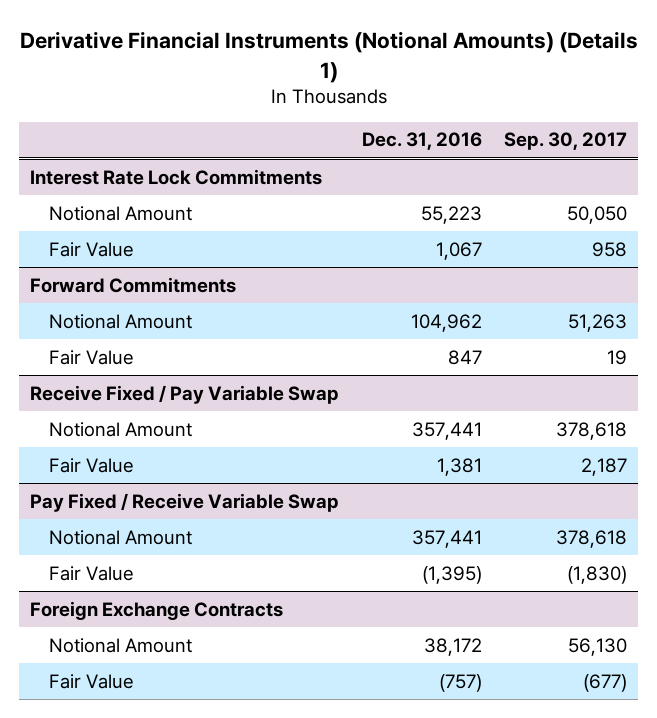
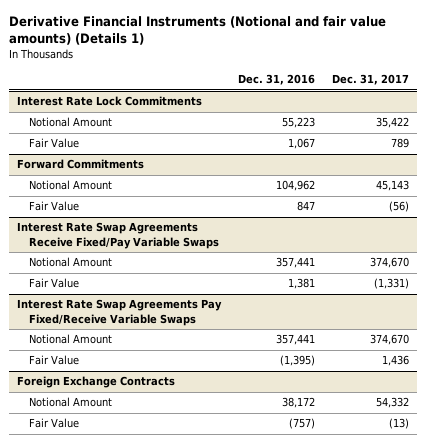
[19,31,638,83] Derivative Financial Instruments (Notional Amounts) (Details 1) -> [8,16,386,46] Derivative Financial Instruments (Notional and fair value amounts) (Details 1)
[503,132,627,151] Sep. 30, 2017 -> none
none -> [332,74,410,86] Dec. 31, 2017
[30,384,340,404] Receive Fixed / Pay Variable Swap -> [17,222,220,249] Interest Rate Swap Agreements Receive Fixed/Pay Variable Swaps
[30,492,340,512] Pay Fixed / Receive Variable Swap -> [17,299,223,326] Interest Rate Swap Agreements Pay Fixed/Receive Variable Swaps

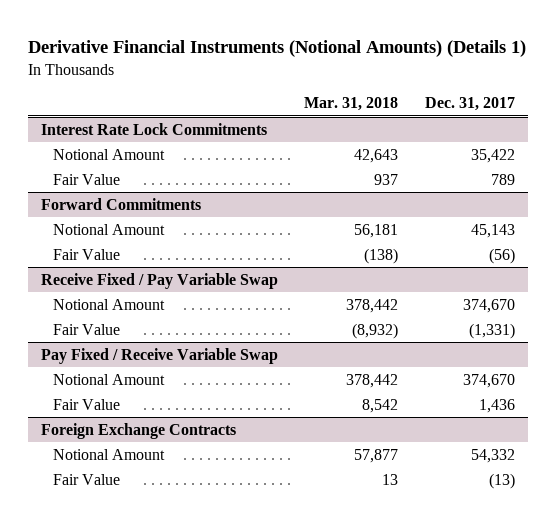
[8,16,386,46] Derivative Financial Instruments (Notional and fair value amounts) (Details 1) -> [28,40,527,58] Derivative Financial Instruments (Notional Amounts) (Details 1)
[238,74,316,86] Dec. 31, 2016 -> none
none -> [304,97,399,112] Mar. 31, 2018
[17,222,220,249] Interest Rate Swap Agreements Receive Fixed/Pay Variable Swaps -> [41,272,279,289] Receive Fixed / Pay Variable Swap
[17,299,223,326] Interest Rate Swap Agreements Pay Fixed/Receive Variable Swaps -> [41,347,279,364] Pay Fixed / Receive Variable Swap

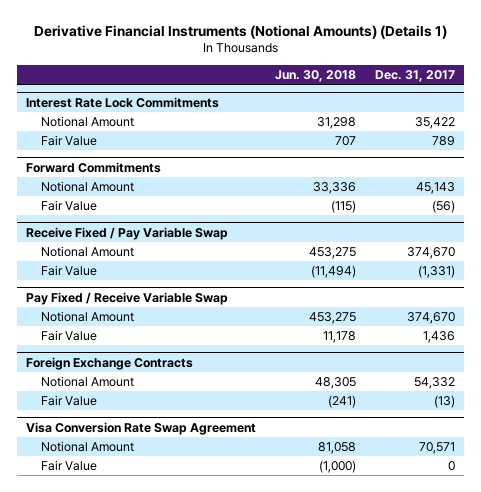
[304,97,399,112] Mar. 31, 2018 -> none
none -> [275,69,357,82] Jun. 30, 2018
none -> [26,421,257,435] Visa Conversion Rate Swap Agreement
none -> [41,441,135,453] Notional Amount
none -> [41,460,98,472] Fair Value

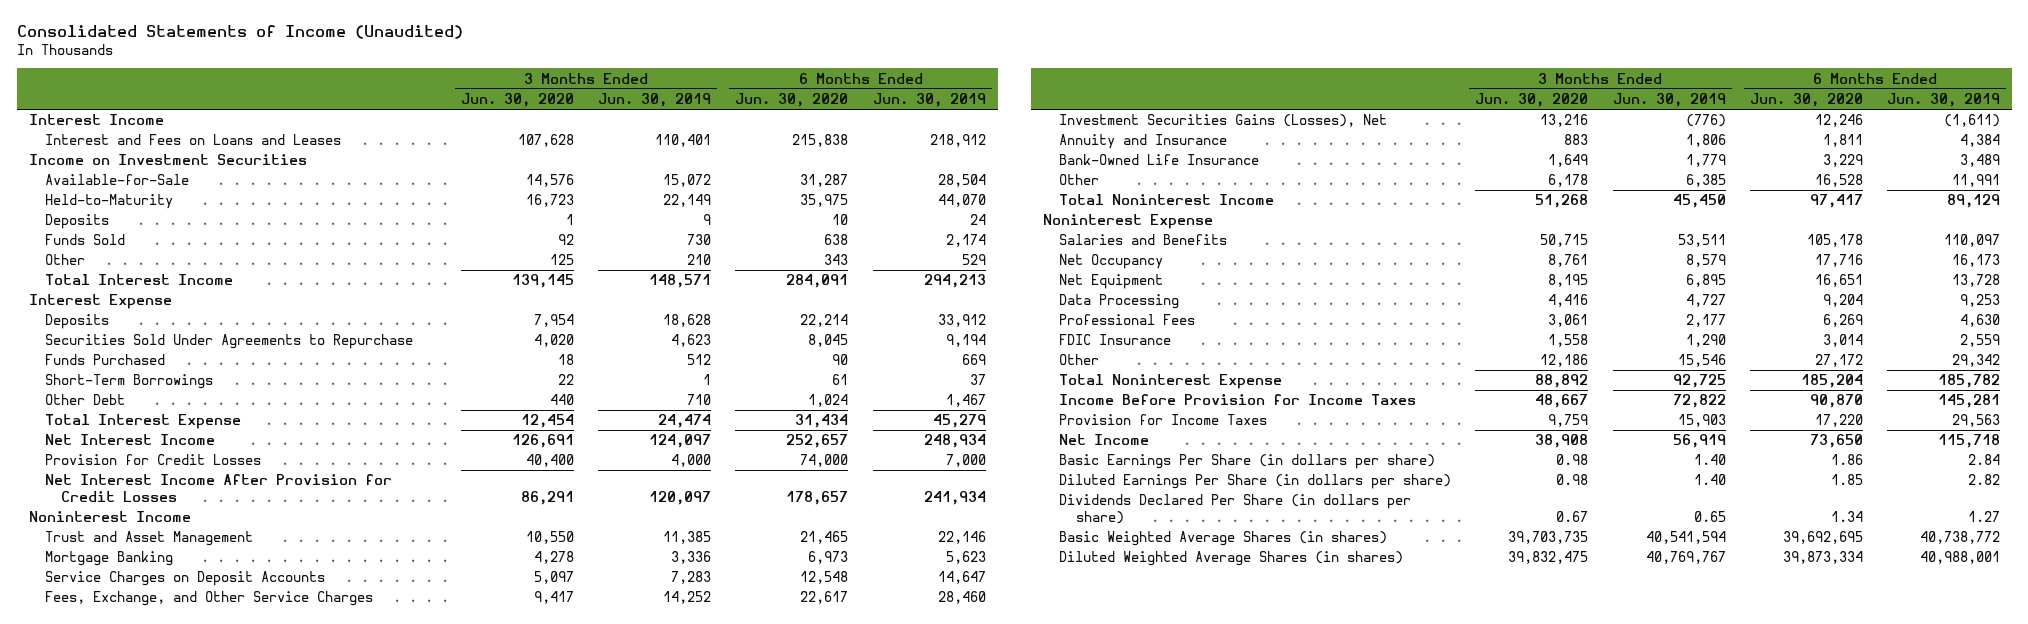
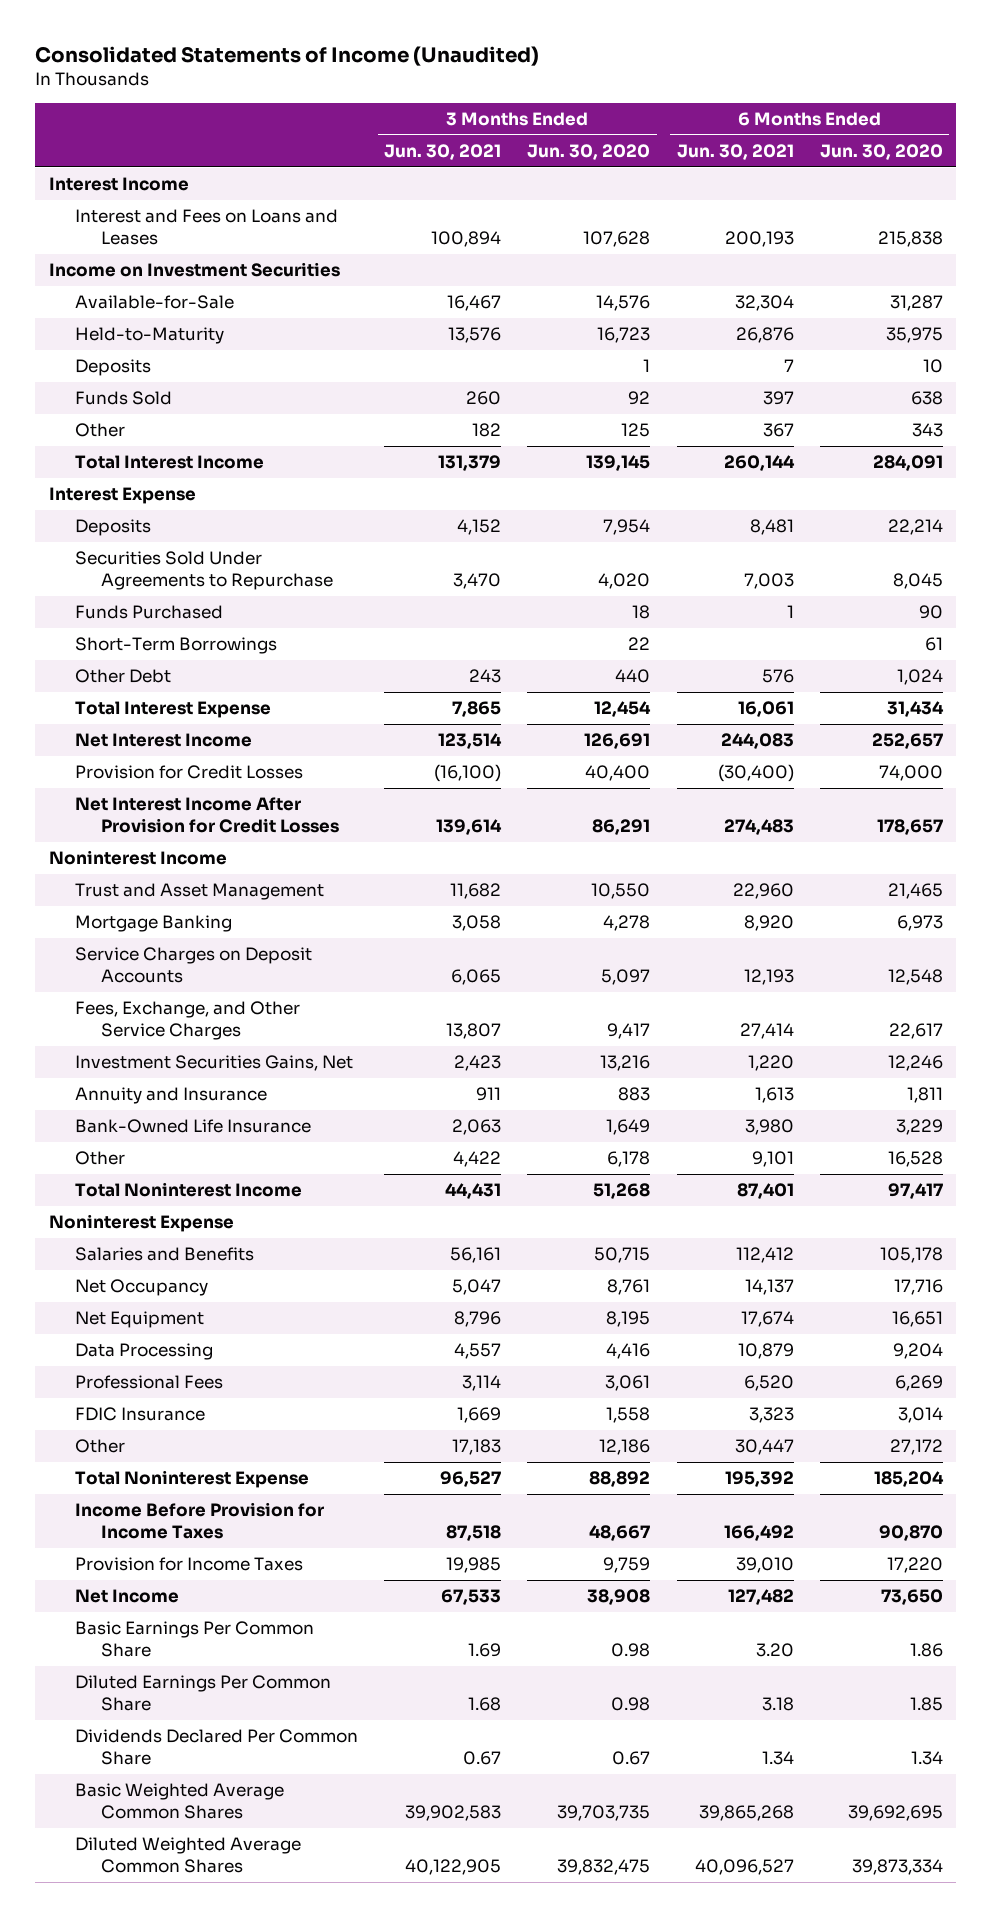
[598,93,712,108] Jun. 30, 2019 -> none
[872,93,986,108] Jun. 30, 2019 -> none
none -> [384,143,502,160] Jun. 30, 2021
none -> [676,143,794,160] Jun. 30, 2021
[1059,114,1388,128] Investment Securities Gains (Losses), Net -> [74,1055,353,1072] Investment Securities Gains, Net
[1059,454,1436,470] Basic Earnings Per Share (in dollars per share) -> [74,1621,314,1658] Basic Earnings Per Common Share
[1059,474,1452,490] Diluted Earnings Per Share (in dollars per share) -> [74,1675,331,1712] Diluted Earnings Per Common Share
[1059,494,1412,525] Dividends Declared Per Share (in dollars per share) -> [74,1729,358,1766] Dividends Declared Per Common Share
[1059,531,1388,547] Basic Weighted Average Shares (in shares) -> [74,1783,284,1820] Basic Weighted Average Common Shares
[1059,551,1404,567] Diluted Weighted Average Shares (in shares) -> [74,1837,301,1874] Diluted Weighted Average Common Shares

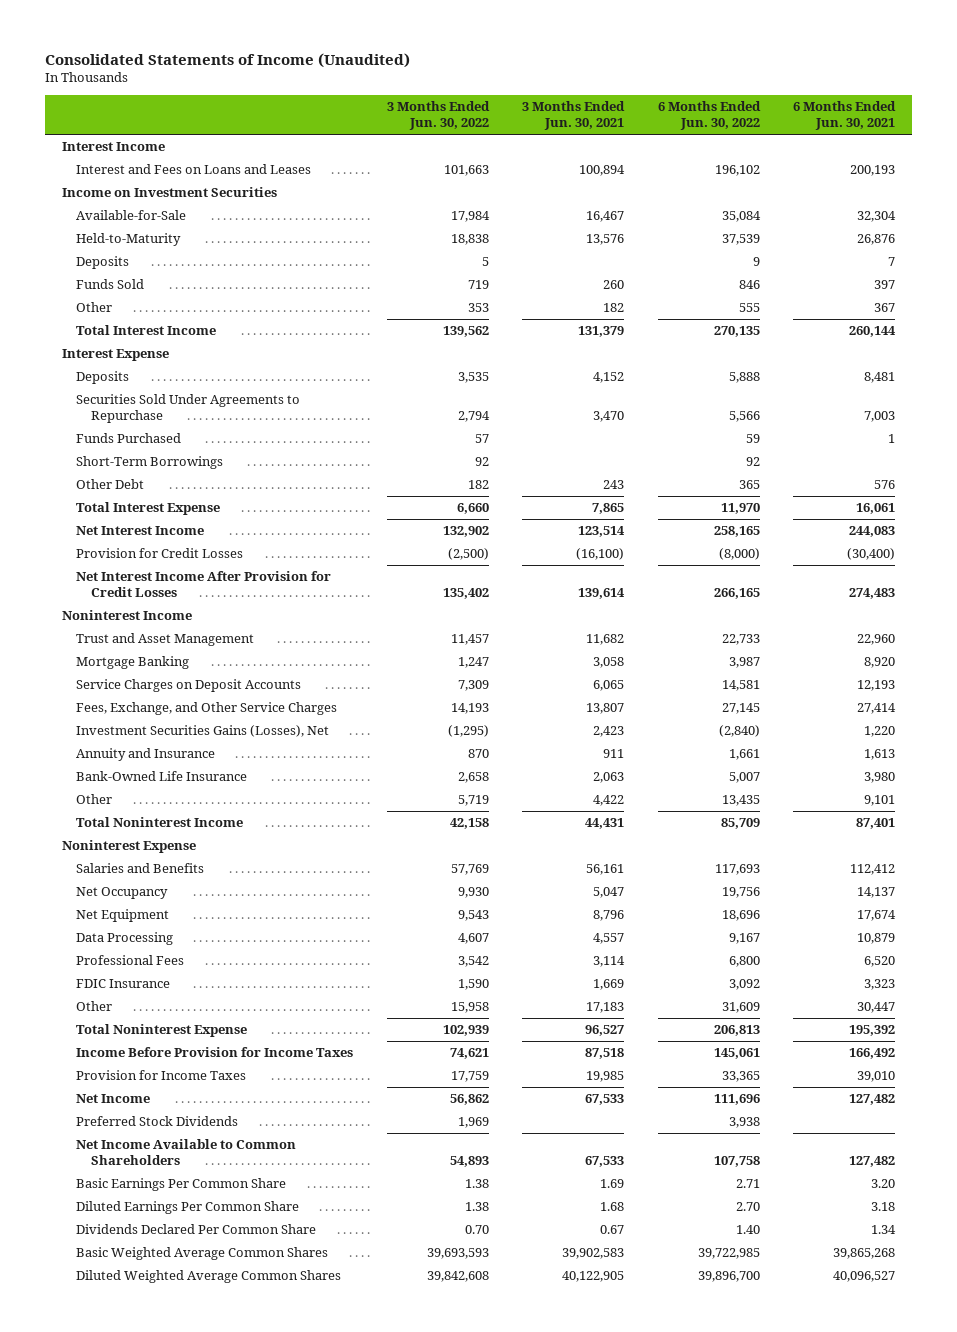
[527,143,651,160] Jun. 30, 2020 -> none
[819,143,943,160] Jun. 30, 2020 -> none
none -> [386,101,490,131] 3 Months Ended Jun. 30, 2022
none -> [657,101,761,131] 6 Months Ended Jun. 30, 2022
[74,1055,353,1072] Investment Securities Gains, Net -> [76,725,330,738] Investment Securities Gains (Losses), Net
none -> [76,1116,239,1127] Preferred Stock Dividends
none -> [76,1139,297,1166] Net Income Available to Common Shareholders

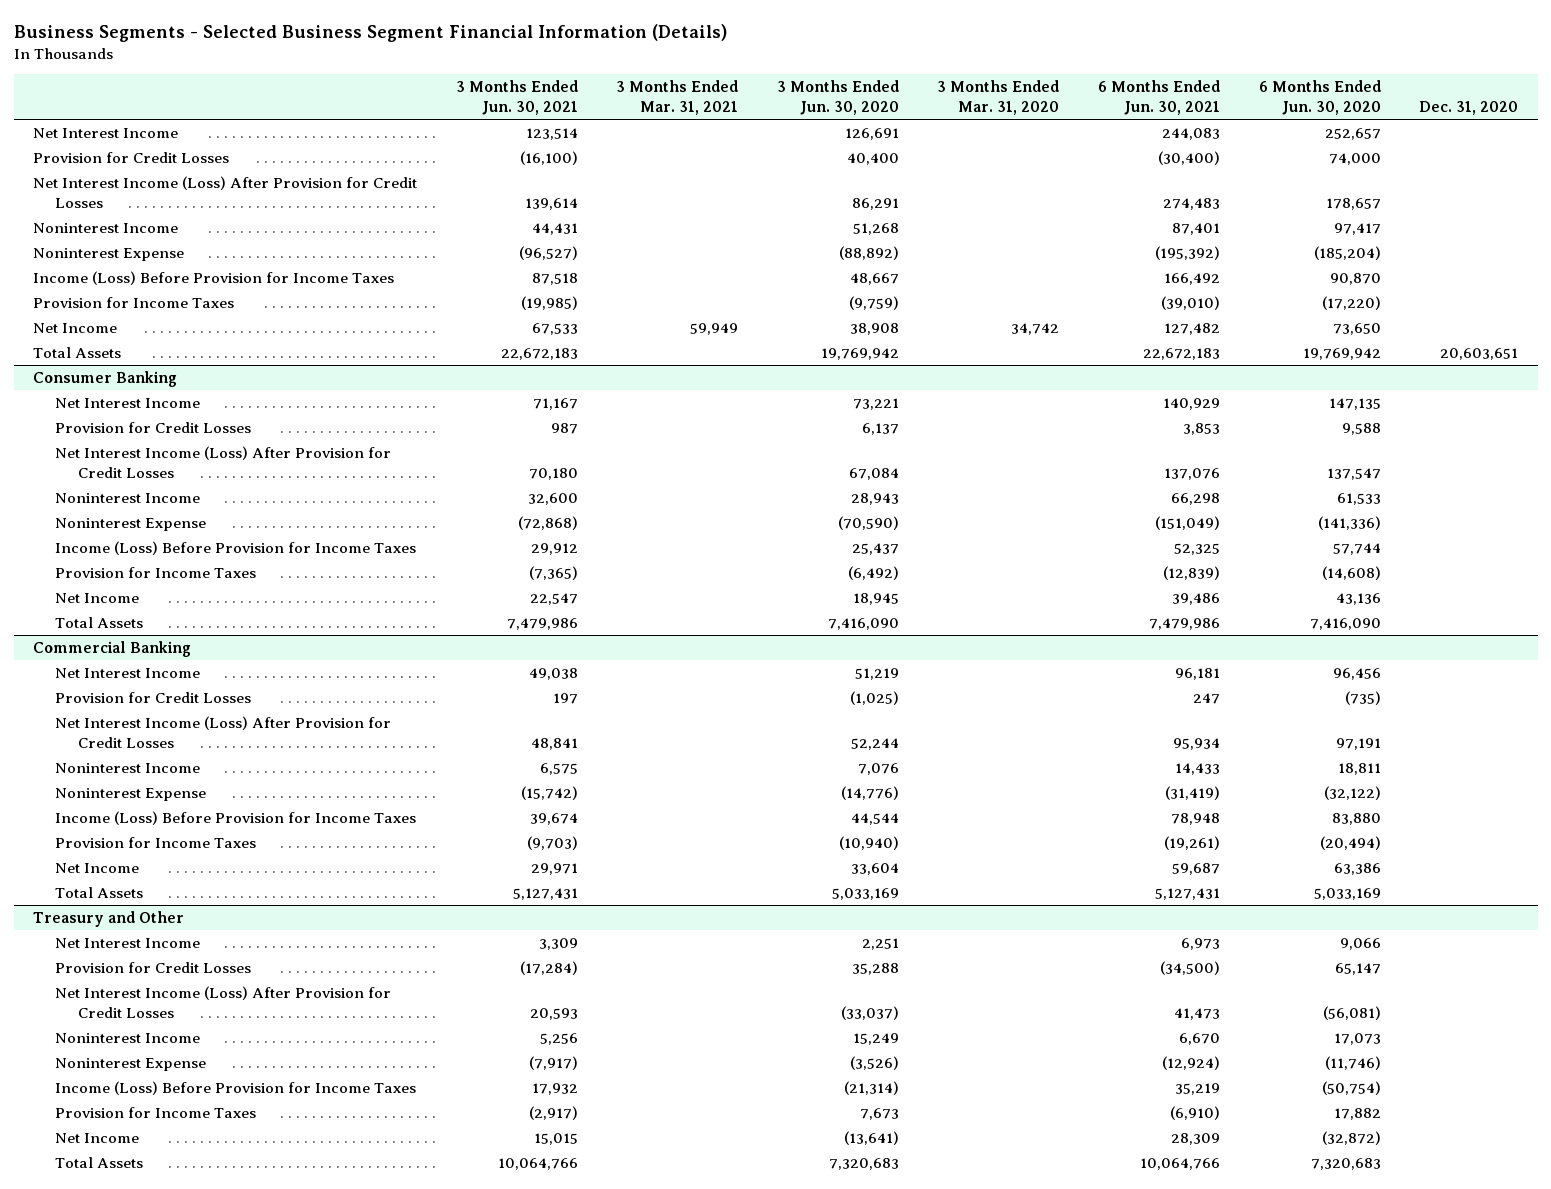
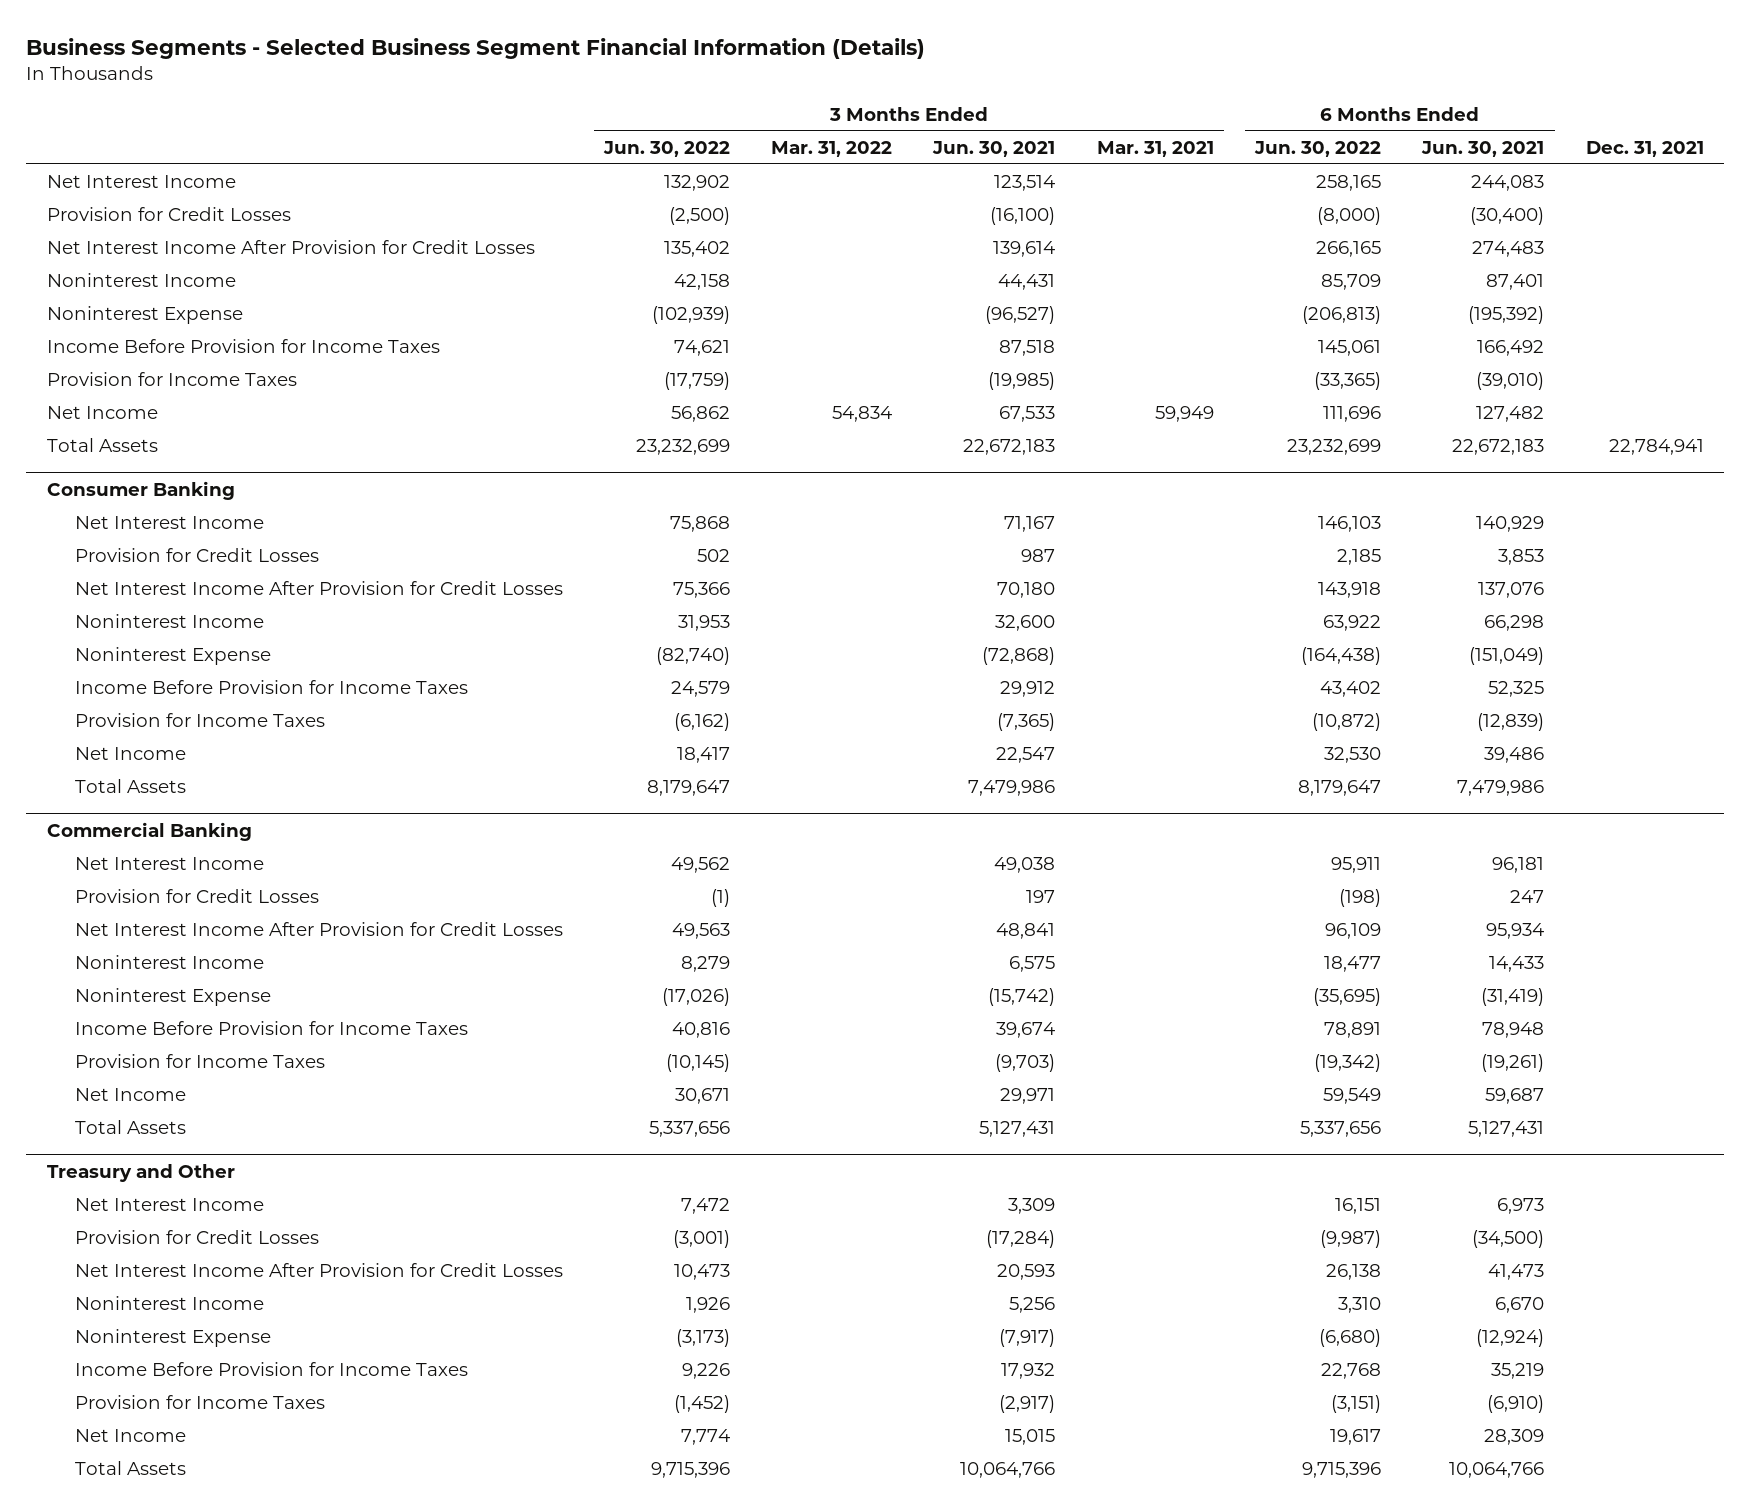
[776,80,899,115] 3 Months Ended Jun. 30, 2020 -> none
[937,80,1060,115] 3 Months Ended Mar. 31, 2020 -> none
[1258,80,1381,115] 6 Months Ended Jun. 30, 2020 -> none
[1419,100,1519,115] Dec. 31, 2020 -> none
none -> [602,140,730,157] Jun. 30, 2022
none -> [771,140,893,157] Mar. 31, 2022
none -> [1254,140,1382,157] Jun. 30, 2022
none -> [1585,140,1704,157] Dec. 31, 2021
[32,176,417,208] Net Interest Income (Loss) After Provision for Credit Losses -> [46,239,535,254] Net Interest Income After Provision for Credit Losses
[32,271,394,286] Income (Loss) Before Provision for Income Taxes -> [46,338,440,353] Income Before Provision for Income Taxes
[55,446,392,478] Net Interest Income (Loss) After Provision for Credit Losses -> [74,580,563,595] Net Interest Income After Provision for Credit Losses
[55,541,417,556] Income (Loss) Before Provision for Income Taxes -> [74,679,468,694] Income Before Provision for Income Taxes
[55,716,392,748] Net Interest Income (Loss) After Provision for Credit Losses -> [74,921,563,936] Net Interest Income After Provision for Credit Losses
[55,811,417,826] Income (Loss) Before Provision for Income Taxes -> [74,1020,468,1035] Income Before Provision for Income Taxes
[55,986,392,1018] Net Interest Income (Loss) After Provision for Credit Losses -> [74,1262,563,1277] Net Interest Income After Provision for Credit Losses
[55,1081,417,1096] Income (Loss) Before Provision for Income Taxes -> [74,1361,468,1376] Income Before Provision for Income Taxes

